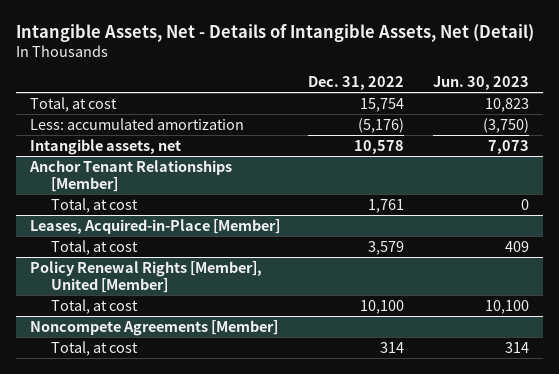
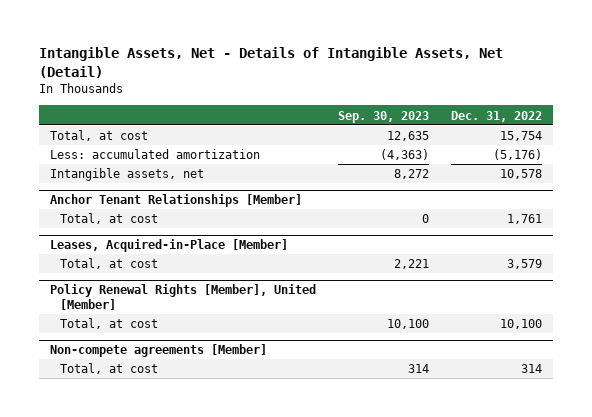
[432,76,529,91] Jun. 30, 2023 -> none
none -> [337,110,429,123] Sep. 30, 2023
[30,319,279,336] Noncompete Agreements [Member] -> [49,344,267,358] Non-compete agreements [Member]

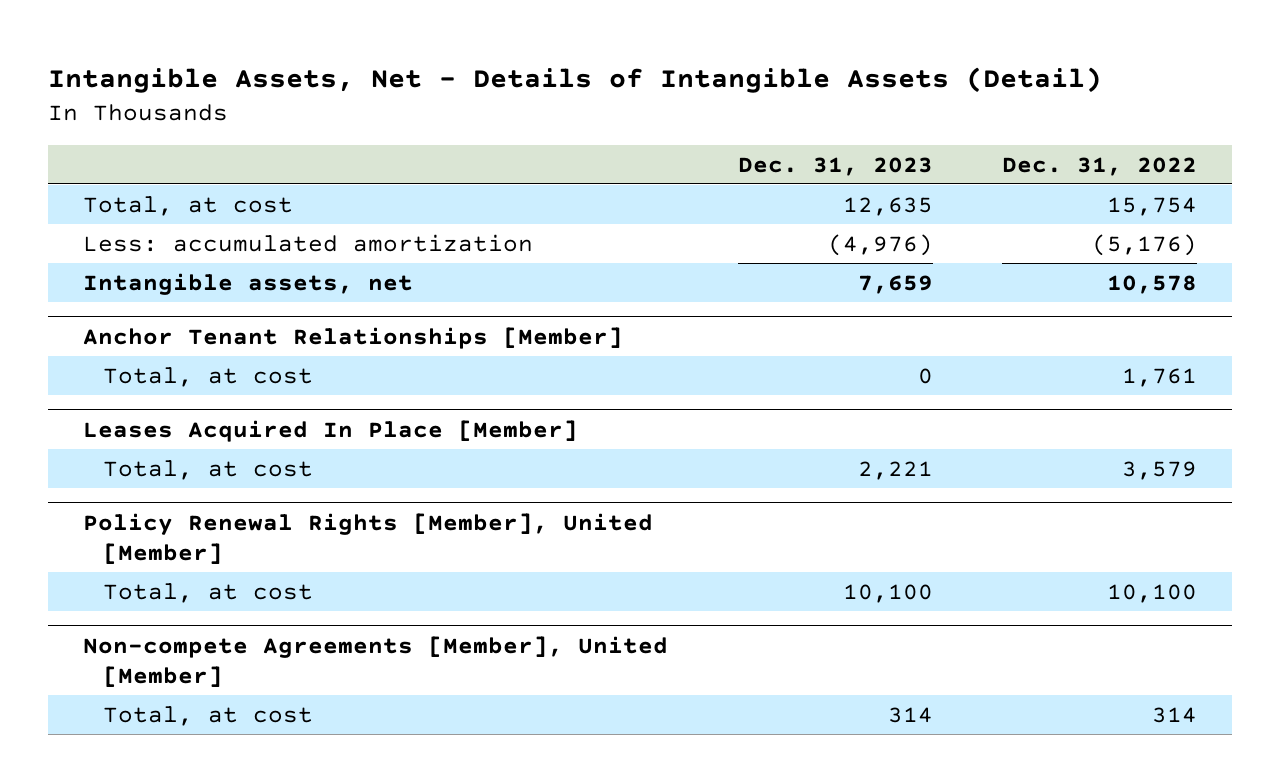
[38,46,503,78] Intangible Assets, Net - Details of Intangible Assets, Net (Detail) -> [48,66,1103,93] Intangible Assets, Net - Details of Intangible Assets (Detail)
[337,110,429,123] Sep. 30, 2023 -> none
none -> [737,156,933,176] Dec. 31, 2023
[49,239,288,253] Leases, Acquired-in-Place [Member] -> [83,419,579,442] Leases Acquired In Place [Member]
[49,344,267,358] Non-compete agreements [Member] -> [83,635,669,687] Non-compete Agreements [Member], United [Member]

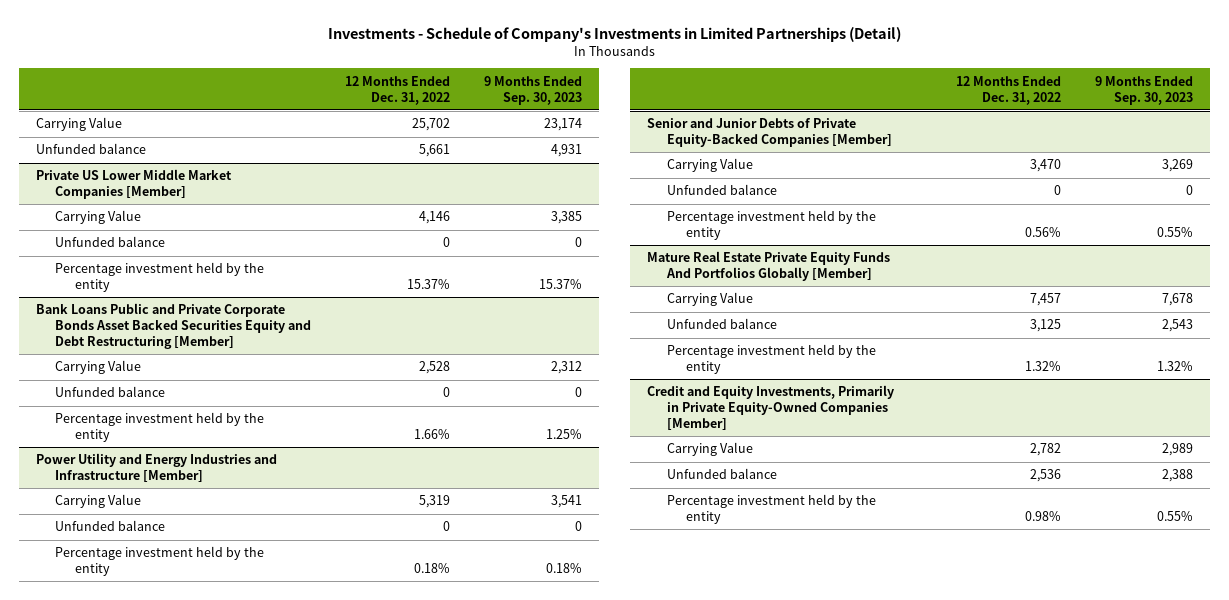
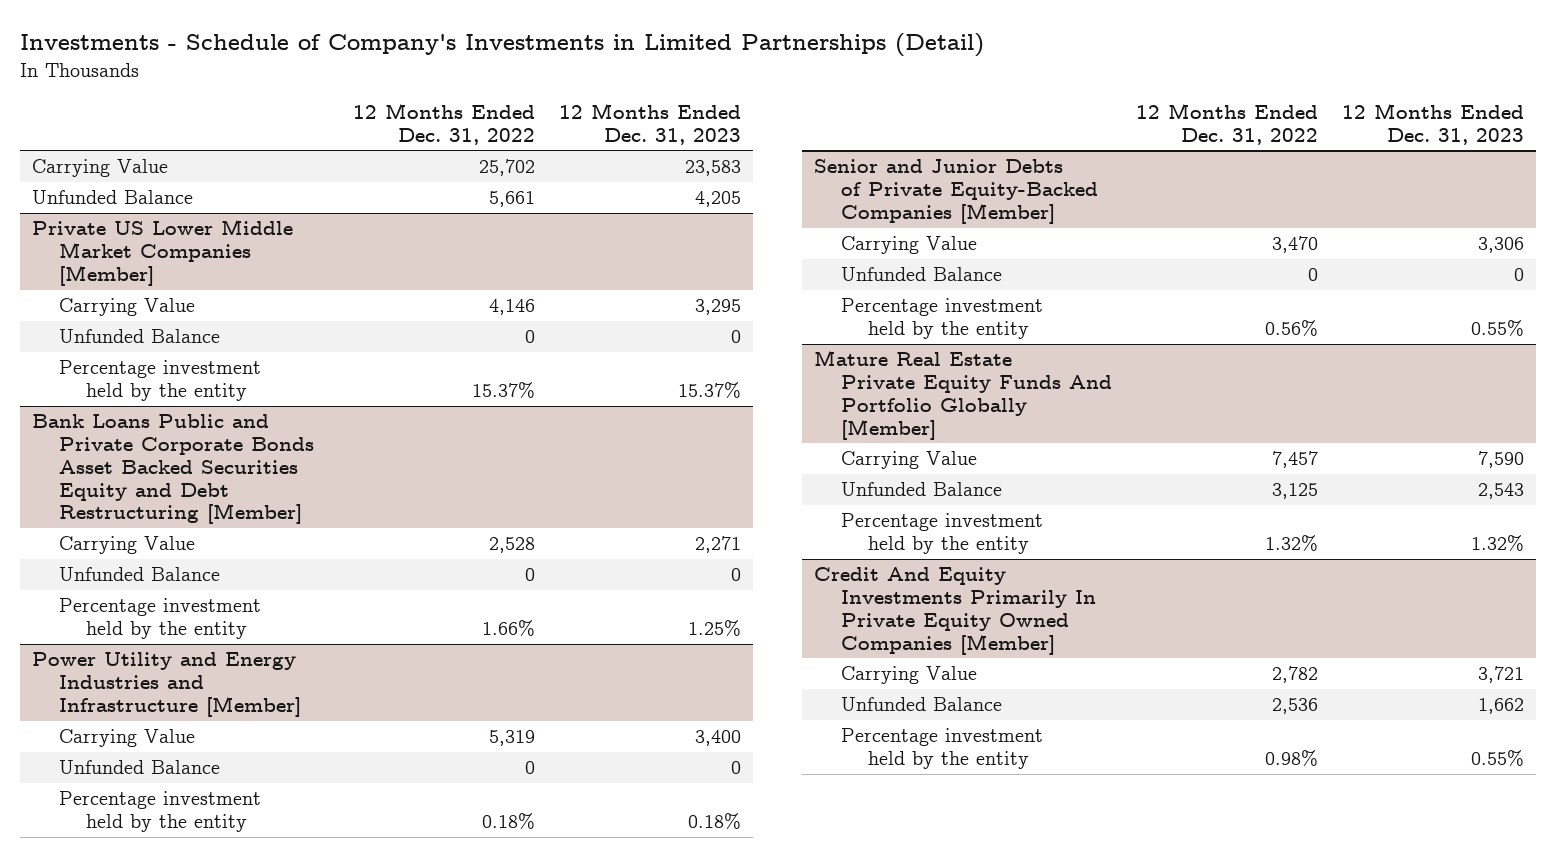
[483,75,582,105] 9 Months Ended Sep. 30, 2023 -> none
none -> [559,102,742,145] 12 Months Ended Dec. 31, 2023
[35,143,146,155] Unfunded balance -> [31,190,193,205] Unfunded Balance
[55,236,166,248] Unfunded balance -> [58,329,220,344] Unfunded Balance
[55,386,166,398] Unfunded balance -> [58,567,220,582] Unfunded Balance
[55,520,166,532] Unfunded balance -> [58,760,220,775] Unfunded Balance
[666,184,777,196] Unfunded balance -> [841,267,1003,282] Unfunded Balance
[647,251,891,282] Mature Real Estate Private Equity Funds And Portfolios Globally [Member] -> [814,350,1113,440] Mature Real Estate Private Equity Funds And Portfolio Globally [Member]
[666,318,777,330] Unfunded balance -> [841,482,1003,497] Unfunded Balance
[647,385,895,431] Credit and Equity Investments, Primarily in Private Equity-Owned Companies [Member] -> [814,567,1097,655] Credit And Equity Investments Primarily In Private Equity Owned Companies [Member]
[666,468,777,480] Unfunded balance -> [841,697,1003,712] Unfunded Balance

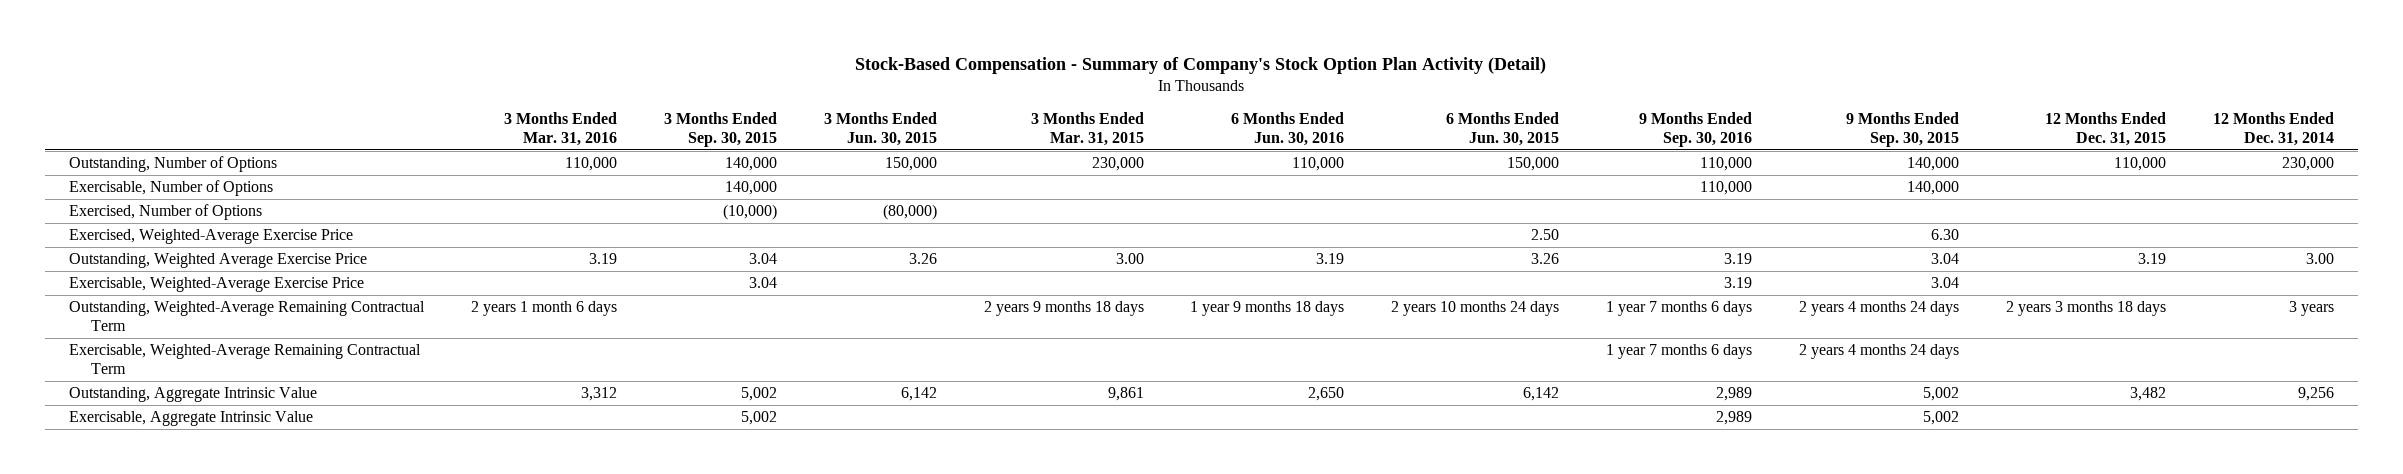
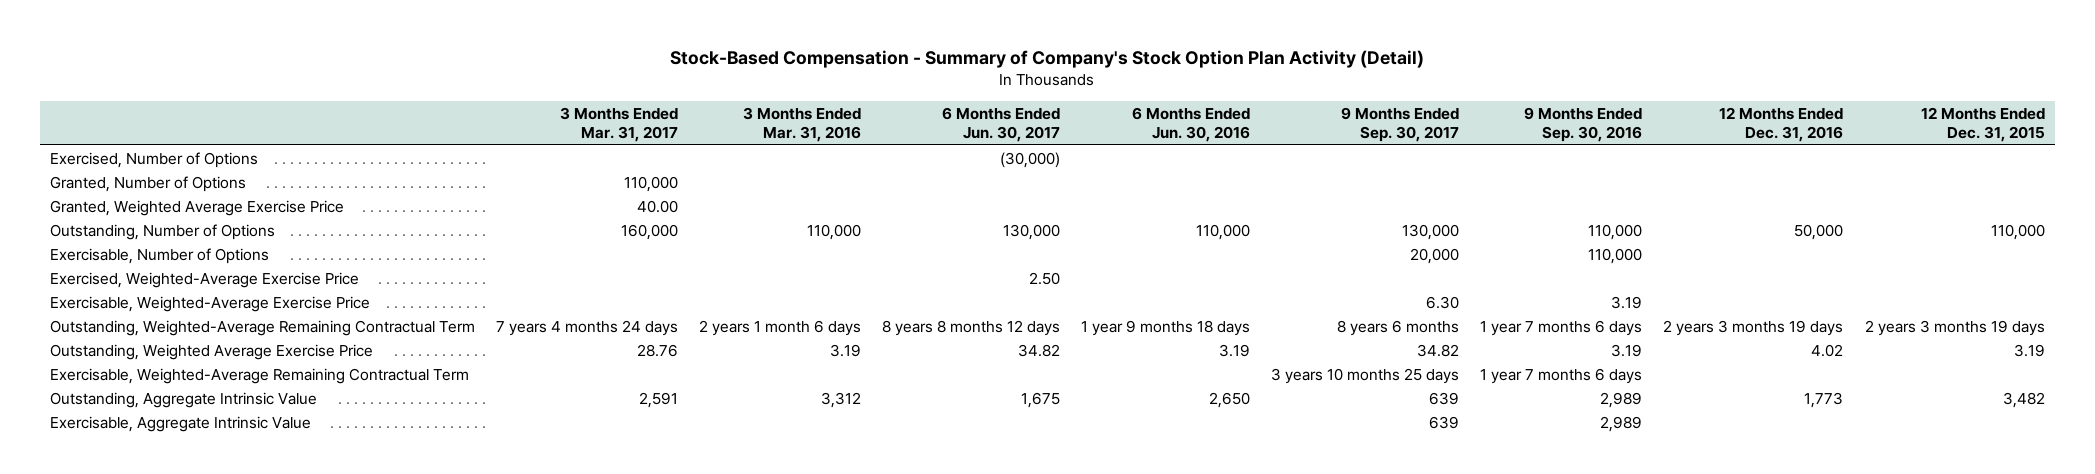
[663,112,777,147] 3 Months Ended Sep. 30, 2015 -> none
[823,112,937,146] 3 Months Ended Jun. 30, 2015 -> none
[1030,112,1144,146] 3 Months Ended Mar. 31, 2015 -> none
[1446,112,1560,146] 6 Months Ended Jun. 30, 2015 -> none
[1846,112,1960,147] 9 Months Ended Sep. 30, 2015 -> none
[2213,112,2335,146] 12 Months Ended Dec. 31, 2014 -> none
none -> [560,106,679,143] 3 Months Ended Mar. 31, 2017
none -> [942,106,1061,143] 6 Months Ended Jun. 30, 2017
none -> [1341,106,1460,143] 9 Months Ended Sep. 30, 2017
none -> [1719,106,1844,143] 12 Months Ended Dec. 31, 2016
[68,204,262,221] Exercised, Number of Options -> [50,151,259,168] Exercised, Number of Options
none -> [50,175,247,192] Granted, Number of Options
none -> [50,199,345,216] Granted, Weighted Average Exercise Price
[2006,301,2167,317] 2 years 3 months 18 days -> [1864,319,2045,336] 2 years 3 months 19 days
[68,253,367,269] Outstanding, Weighted Average Exercise Price -> [50,343,374,360] Outstanding, Weighted Average Exercise Price

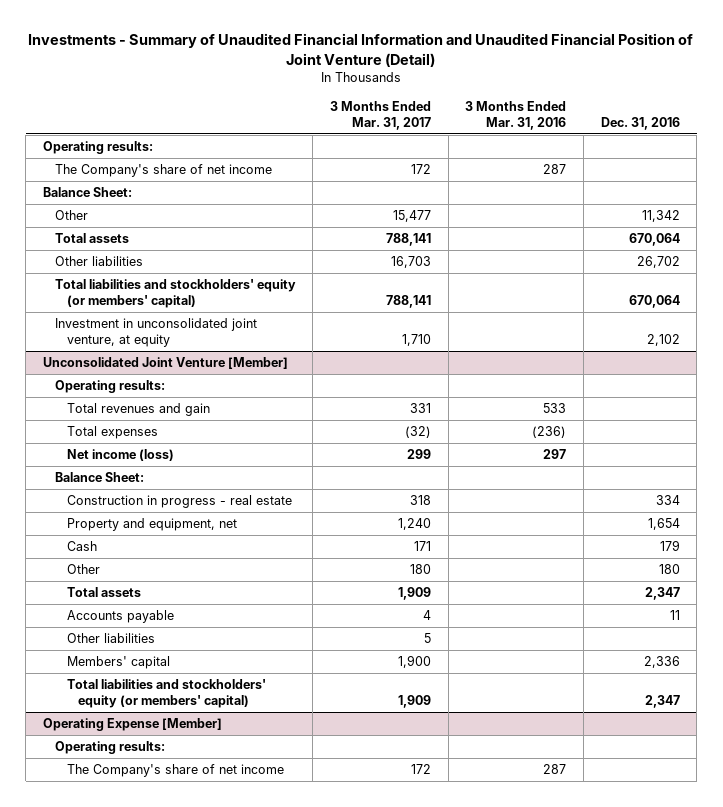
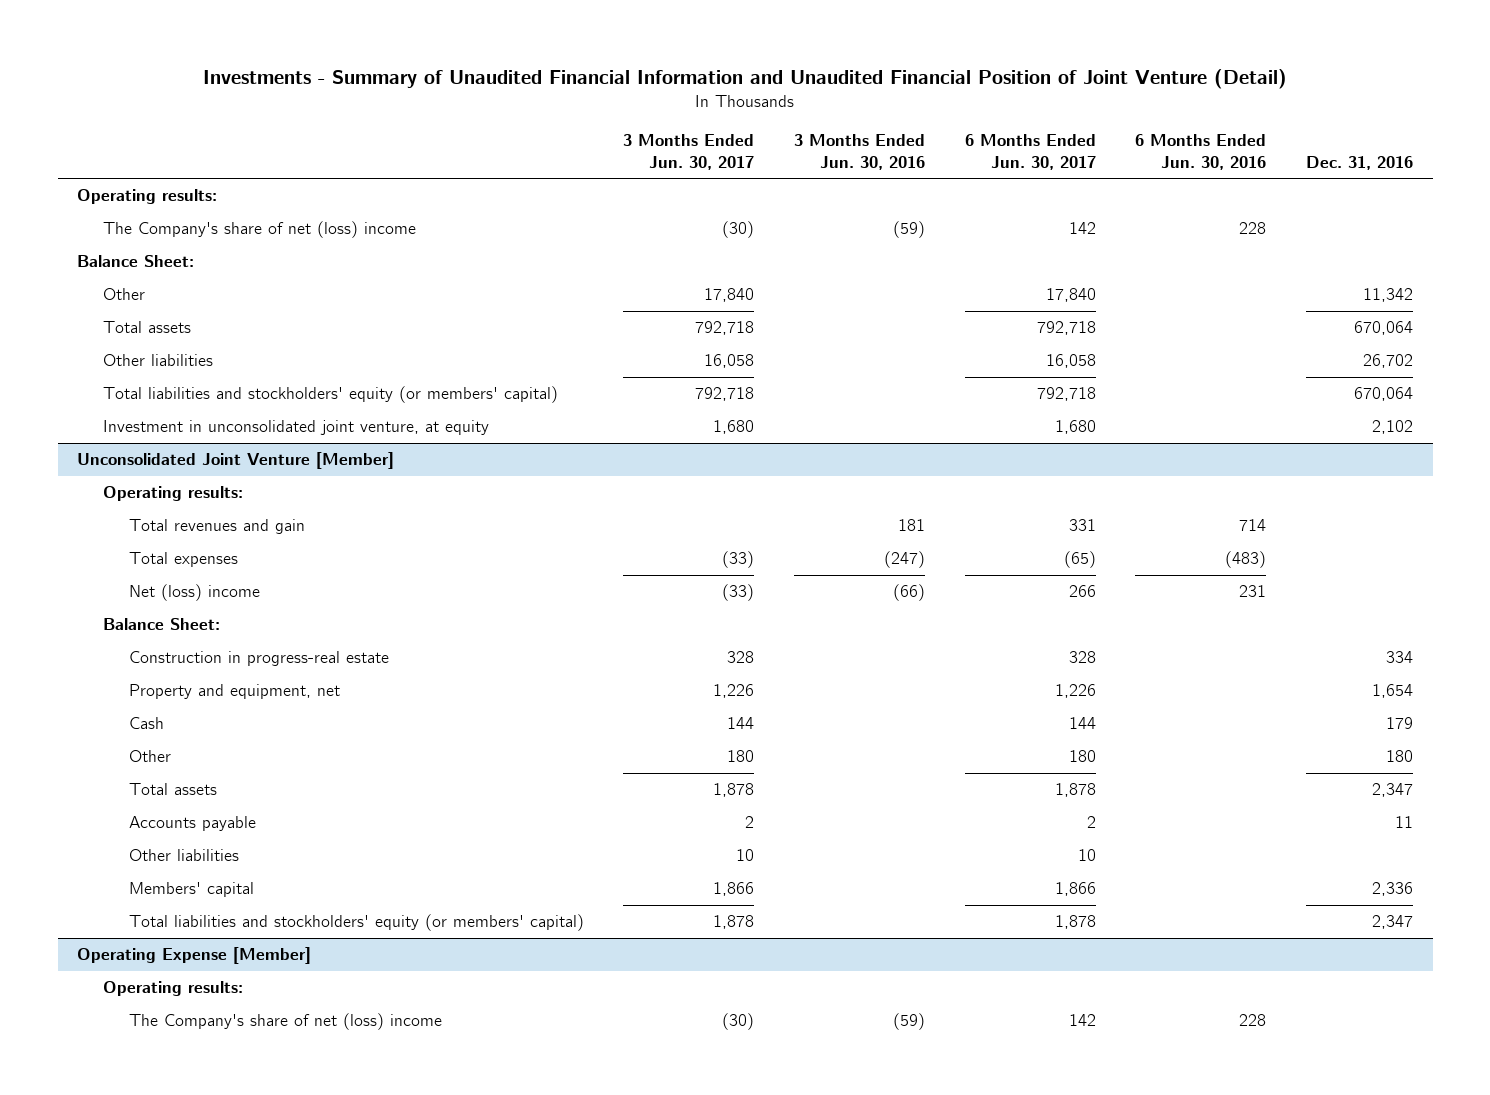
[330,101,432,130] 3 Months Ended Mar. 31, 2017 -> none
[465,101,567,130] 3 Months Ended Mar. 31, 2016 -> none
none -> [623,134,755,170] 3 Months Ended Jun. 30, 2017
none -> [793,134,925,170] 3 Months Ended Jun. 30, 2016
none -> [964,134,1096,170] 6 Months Ended Jun. 30, 2017
none -> [1135,134,1267,170] 6 Months Ended Jun. 30, 2016
[54,164,272,178] The Company's share of net income -> [103,221,417,239] The Company's share of net (loss) income
[66,449,174,462] Net income (loss) -> [128,584,260,602] Net (loss) income
[66,495,292,509] Construction in progress - real estate -> [128,651,389,667] Construction in progress-real estate
[66,764,284,778] The Company's share of net income -> [128,1013,442,1031] The Company's share of net (loss) income

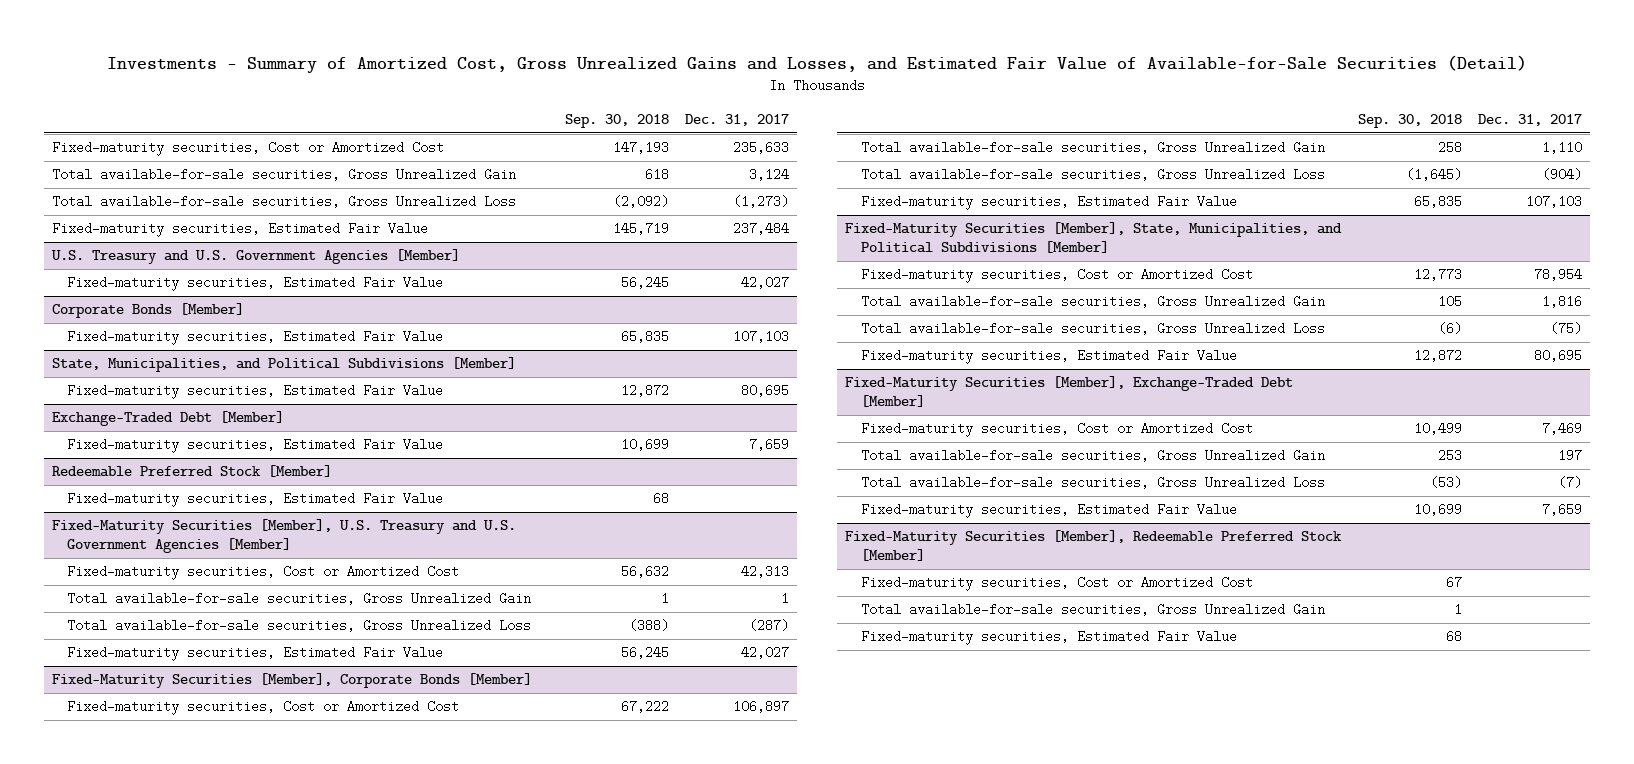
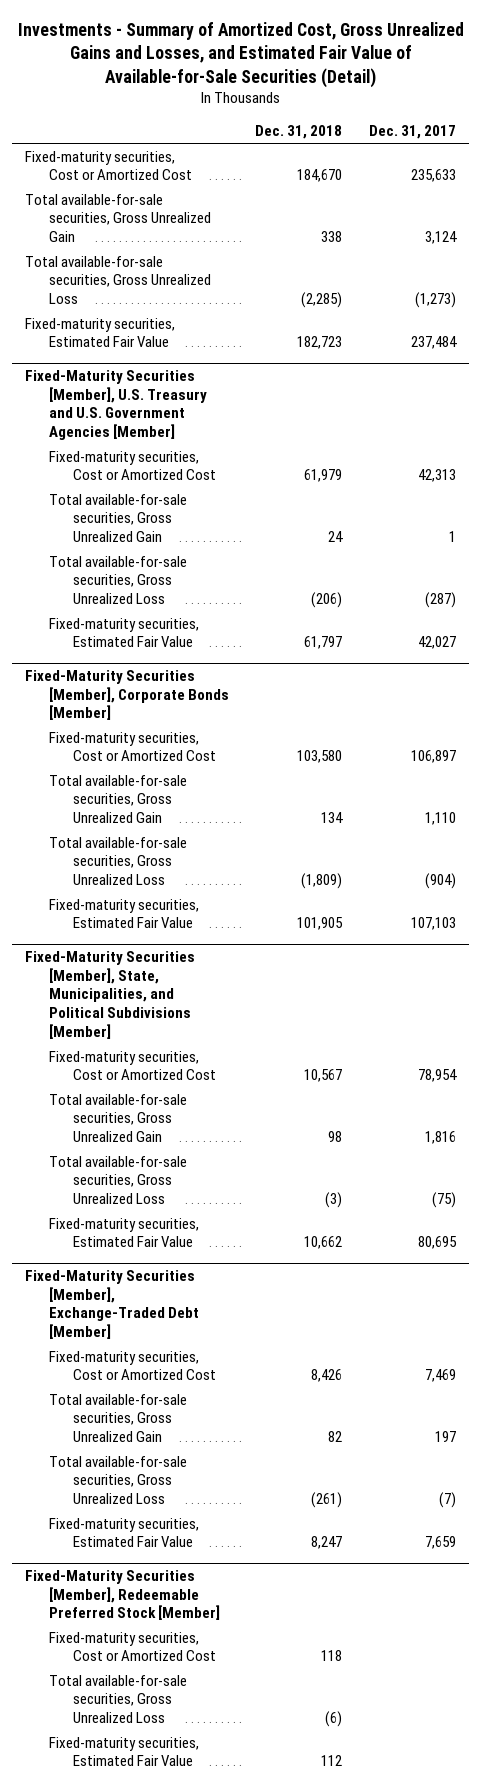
[564,114,669,129] Sep. 30, 2018 -> none
none -> [255,125,343,140] Dec. 31, 2018
[51,249,461,265] U.S. Treasury and U.S. Government Agencies [Member] -> none
[67,276,444,292] Fixed-maturity securities, Estimated Fair Value -> none
[52,303,245,319] Corporate Bonds [Member] -> none
[67,330,444,346] Fixed-maturity securities, Estimated Fair Value -> none
[52,357,517,373] State, Municipalities, and Political Subdivisions [Member] -> none
[67,384,444,400] Fixed-maturity securities, Estimated Fair Value -> none
[52,411,285,427] Exchange-Traded Debt [Member] -> none
[67,438,444,454] Fixed-maturity securities, Estimated Fair Value -> none
[52,465,333,478] Redeemable Preferred Stock [Member] -> none
[67,492,444,508] Fixed-maturity securities, Estimated Fair Value -> none
[860,603,1325,617] Total available-for-sale securities, Gross Unrealized Gain -> [49,1674,188,1723] Total available-for-sale securities, Gross Unrealized Loss

